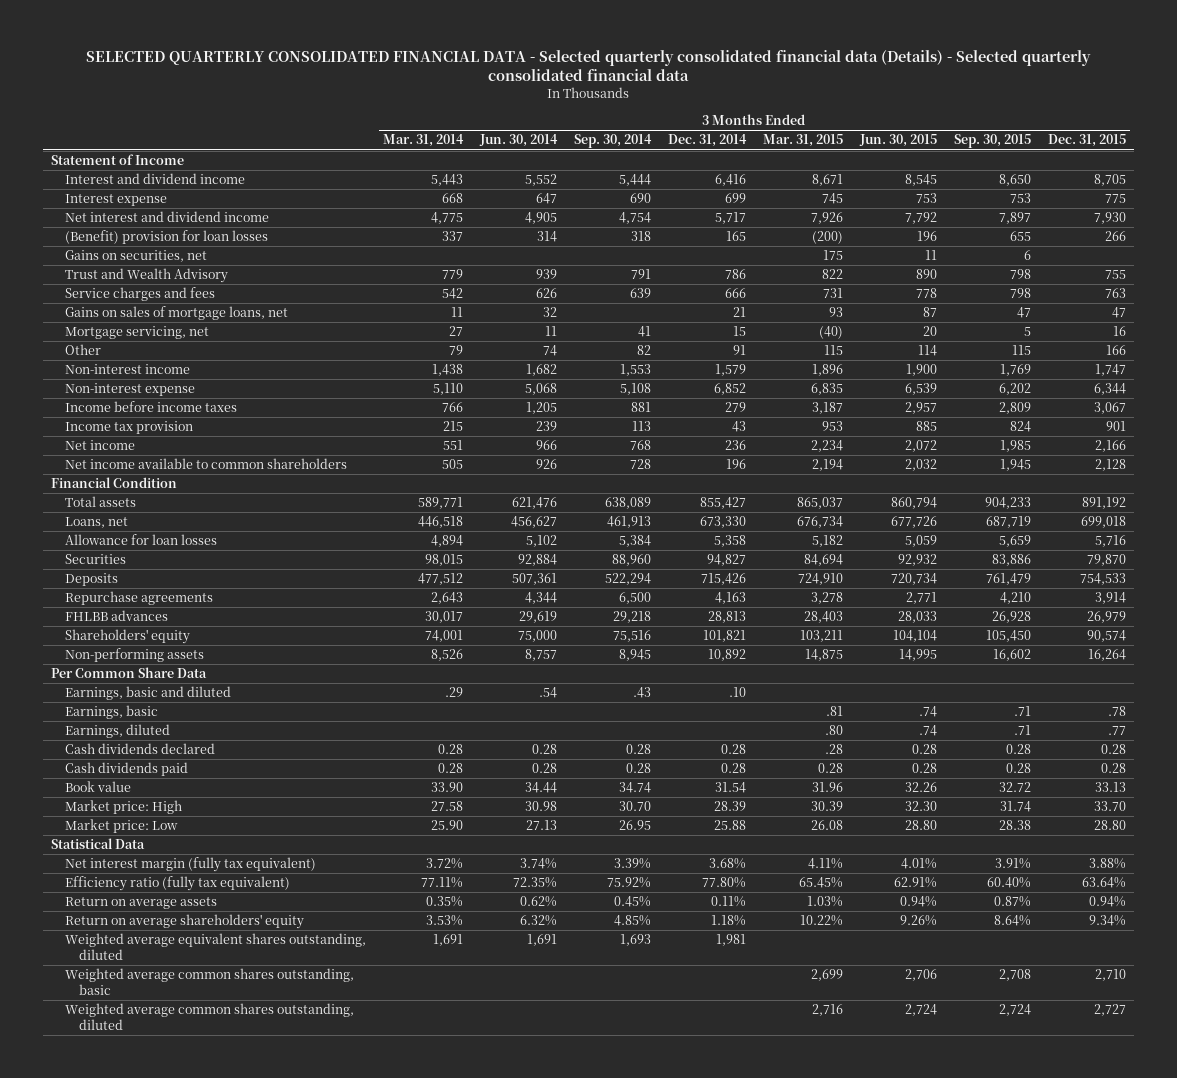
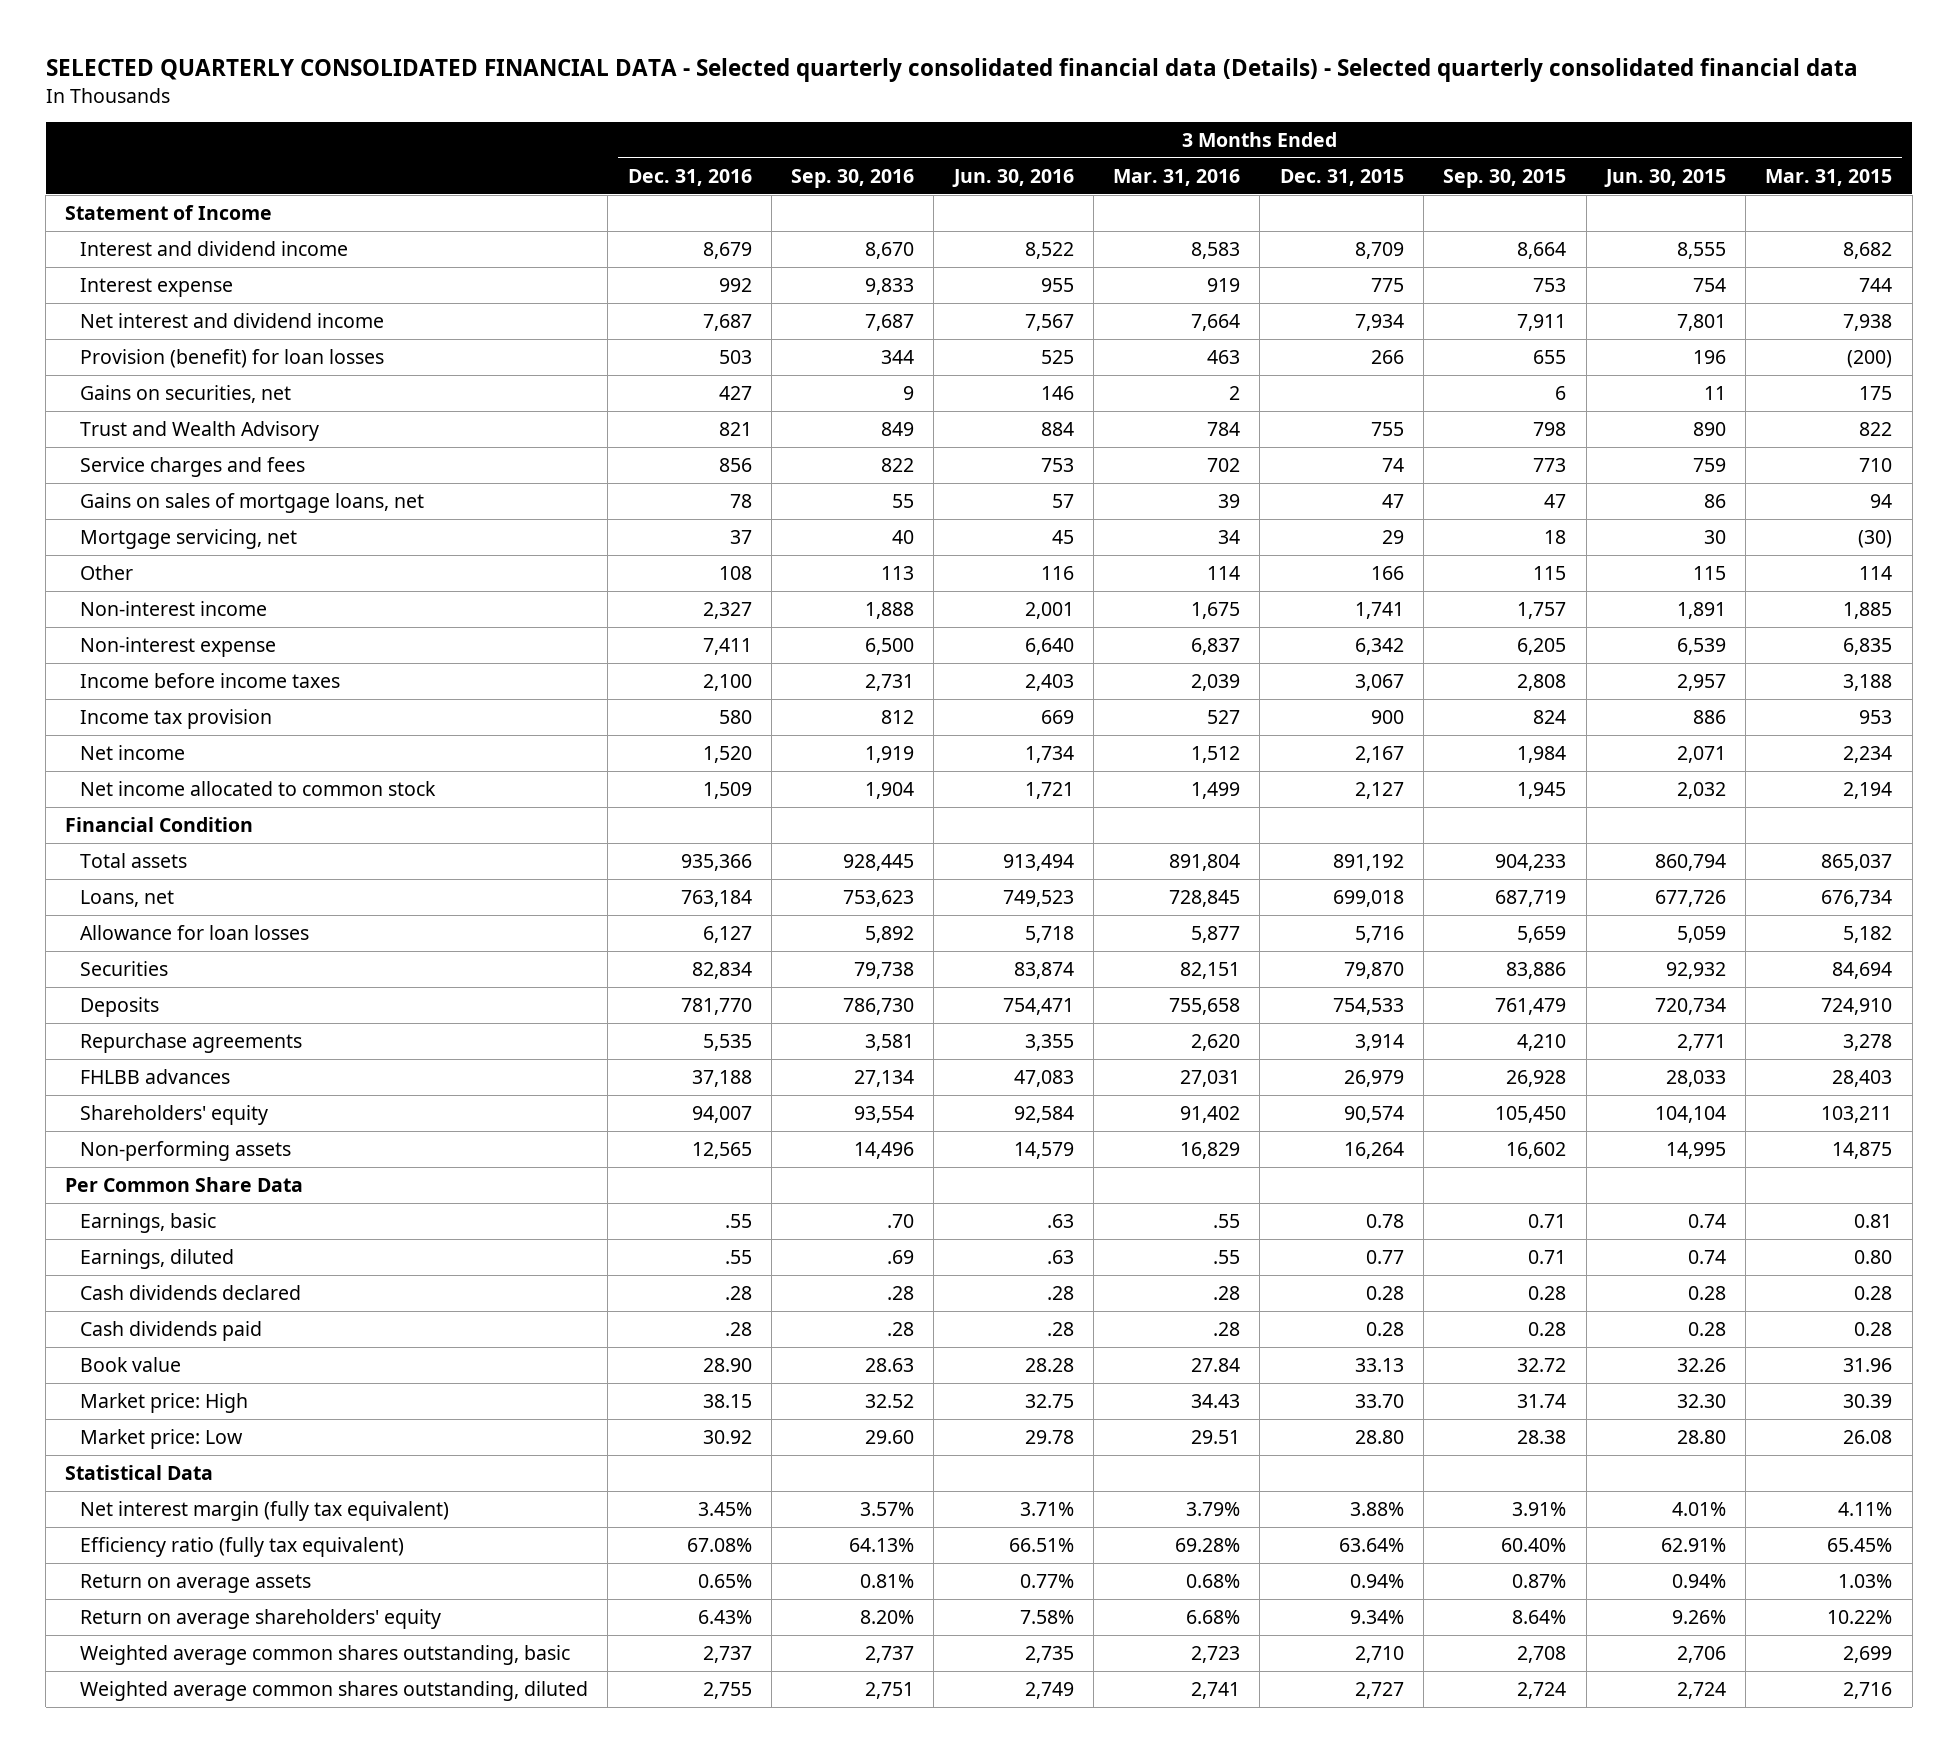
[383,134,465,148] Mar. 31, 2014 -> none
[478,134,558,148] Jun. 30, 2014 -> none
[573,134,652,149] Sep. 30, 2014 -> none
[667,134,747,148] Dec. 31, 2014 -> none
none -> [627,168,752,186] Dec. 31, 2016
none -> [791,168,915,188] Sep. 30, 2016
none -> [951,168,1074,187] Jun. 30, 2016
none -> [1113,168,1241,186] Mar. 31, 2016
[811,174,843,187] 8,671 -> [1843,241,1893,259] 8,682
[904,174,937,187] 8,545 -> [1676,241,1726,259] 8,555
[998,174,1031,187] 8,650 -> [1517,241,1567,259] 8,664
[1093,174,1126,187] 8,705 -> [1354,241,1404,259] 8,709
[821,193,843,205] 745 -> [1859,277,1893,292] 744
[915,193,937,204] 753 -> [1692,277,1726,292] 754
[810,212,843,225] 7,926 -> [1843,313,1893,331] 7,938
[904,212,937,225] 7,792 -> [1676,313,1726,331] 7,801
[998,212,1031,225] 7,897 -> [1517,313,1567,331] 7,911
[1093,212,1126,225] 7,930 -> [1354,313,1404,331] 7,934
[65,230,269,245] (Benefit) provision for loan losses -> [79,348,384,368] Provision (benefit) for loan losses
[822,288,843,299] 731 -> [1859,457,1893,472] 710
[915,288,937,299] 778 -> [1692,457,1726,472] 759
[1009,288,1031,299] 798 -> [1533,457,1567,472] 773
[1104,288,1126,299] 763 -> [1381,457,1404,472] 74
[828,307,843,318] 93 -> [1870,493,1893,508] 94
[922,307,937,318] 87 -> [1703,493,1726,508] 86
[818,326,843,340] (40) -> [1858,529,1893,548] (30)
[922,326,937,337] 20 -> [1703,529,1726,544] 30
[1023,327,1031,337] 5 -> [1544,529,1567,544] 18
[1112,326,1126,337] 16 -> [1381,529,1404,544] 29
[823,345,843,356] 115 -> [1859,565,1893,580] 114
[917,345,937,357] 114 -> [1692,565,1726,580] 115
[811,364,843,377] 1,896 -> [1843,601,1893,619] 1,885
[905,364,937,377] 1,900 -> [1676,601,1726,619] 1,891
[999,364,1031,377] 1,769 -> [1517,601,1567,619] 1,757
[1094,364,1126,377] 1,747 -> [1354,601,1404,619] 1,741
[998,383,1031,396] 6,202 -> [1517,637,1567,655] 6,205
[1093,383,1126,396] 6,344 -> [1354,637,1404,655] 6,342
[811,402,843,415] 3,187 -> [1843,673,1893,691] 3,188
[998,402,1031,415] 2,809 -> [1517,673,1567,691] 2,808
[915,421,937,432] 885 -> [1692,709,1726,724] 886
[1105,421,1126,432] 901 -> [1370,709,1404,724] 900
[904,440,937,453] 2,072 -> [1676,745,1726,763] 2,071
[999,440,1031,453] 1,985 -> [1517,745,1567,763] 1,984
[1094,440,1126,453] 2,166 -> [1354,745,1404,763] 2,167
[65,458,348,470] Net income available to common shareholders -> [79,780,436,796] Net income allocated to common stock
[1094,459,1126,472] 2,128 -> [1354,781,1404,799] 2,127
[65,686,232,701] Earnings, basic and diluted -> none
[825,706,843,717] .81 -> [1854,1213,1893,1228] 0.81
[918,706,937,718] .74 -> [1687,1213,1726,1228] 0.74
[1013,706,1031,717] .71 -> [1528,1213,1567,1228] 0.71
[1107,706,1126,717] .78 -> [1365,1213,1404,1228] 0.78
[824,725,843,736] .80 -> [1854,1249,1893,1264] 0.80
[918,725,937,737] .74 -> [1687,1249,1726,1264] 0.74
[1013,725,1031,736] .71 -> [1528,1249,1567,1264] 0.71
[1107,726,1126,736] .77 -> [1365,1249,1404,1264] 0.77
[824,744,843,755] .28 -> [1854,1285,1893,1300] 0.28
[65,933,367,960] Weighted average equivalent shares outstanding, diluted -> none

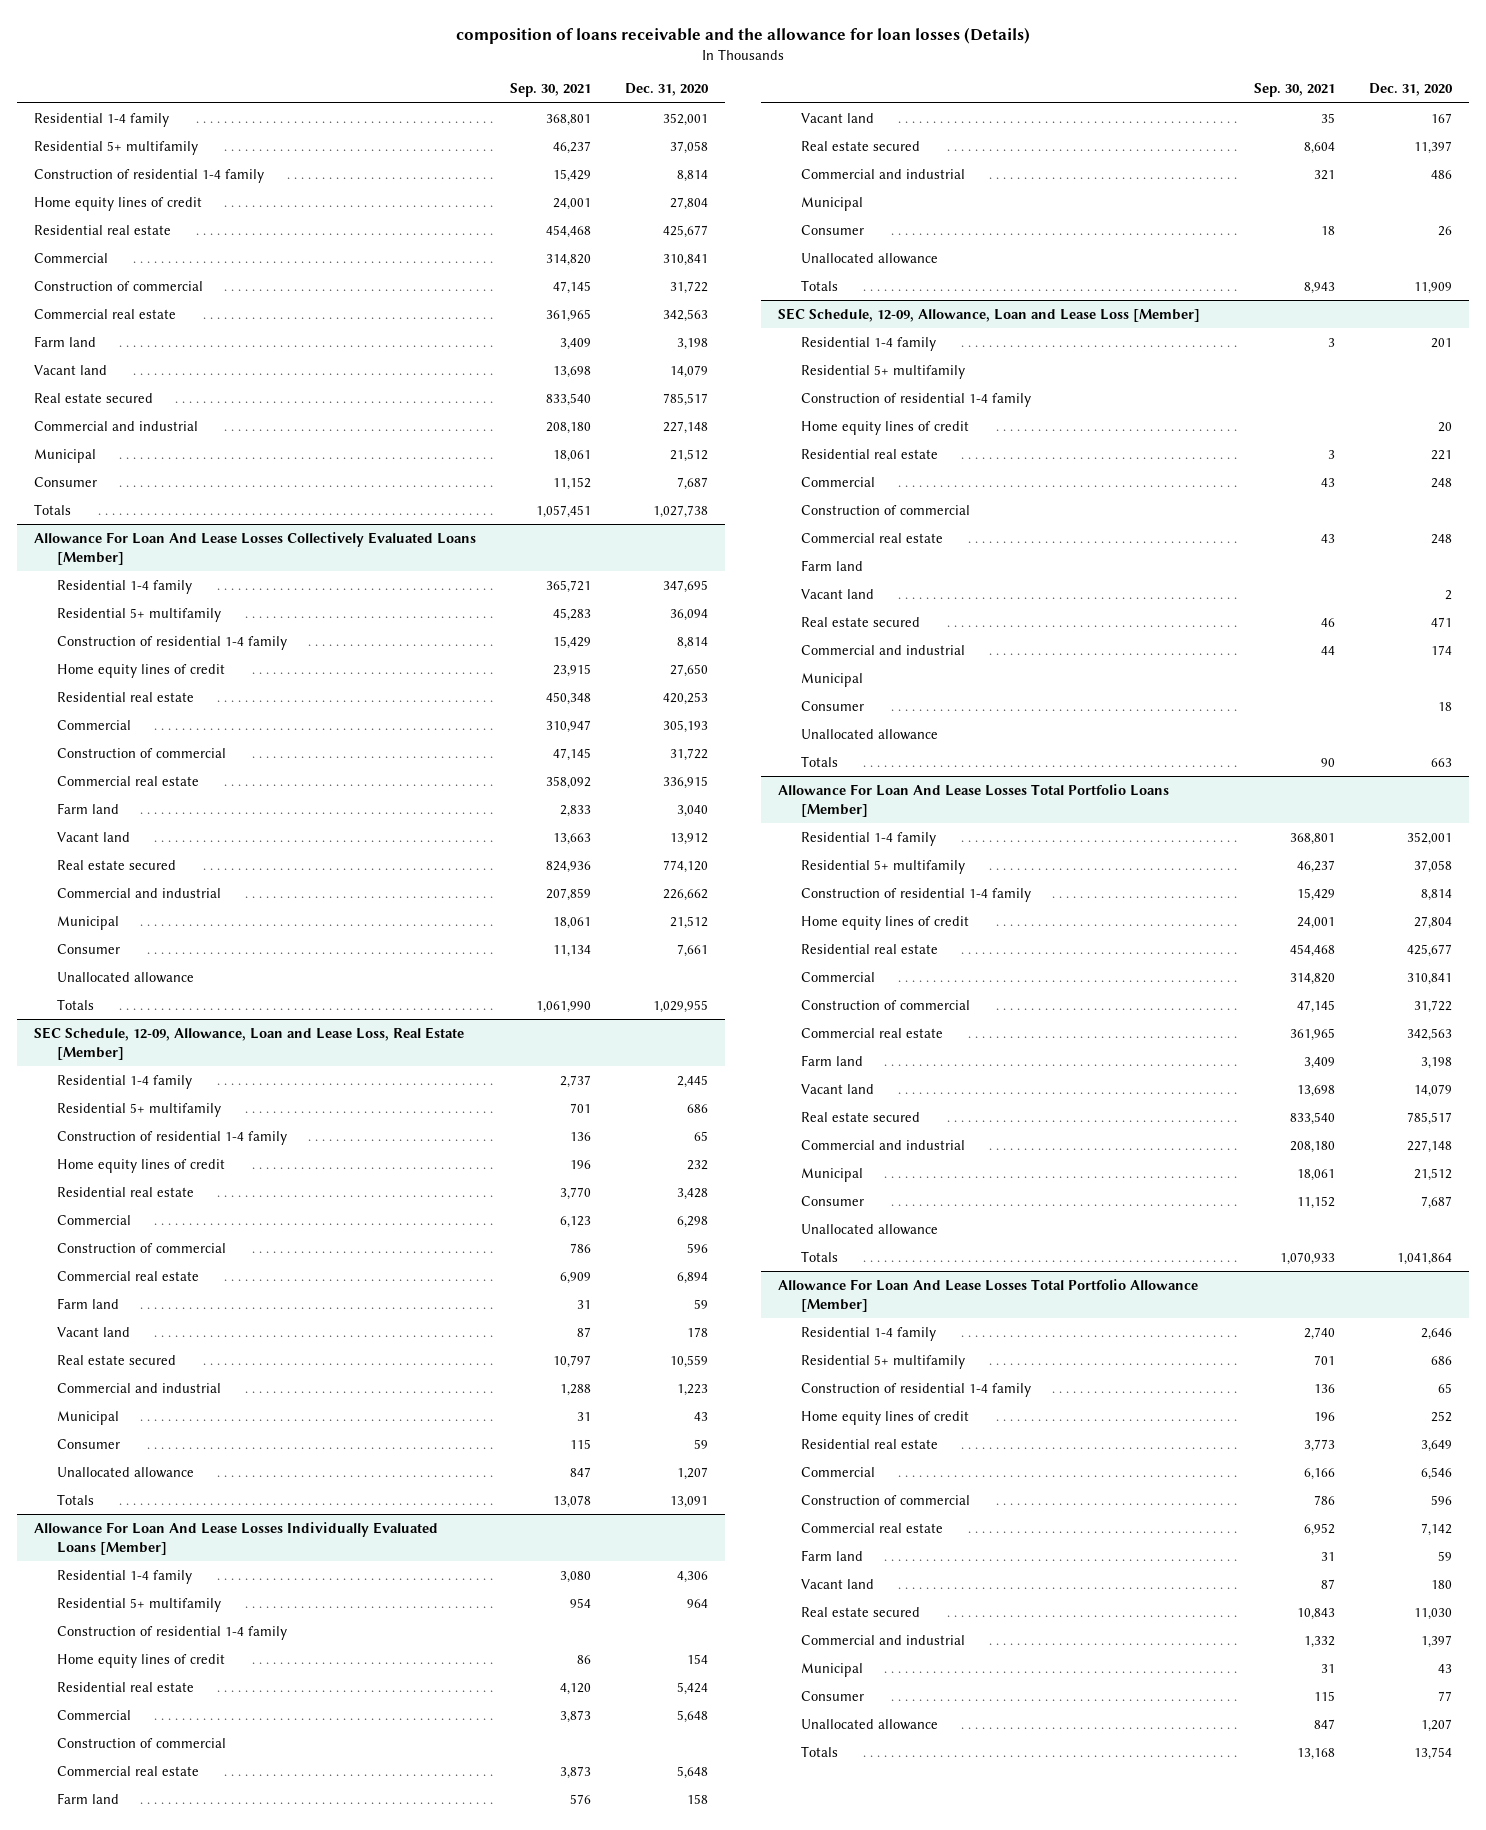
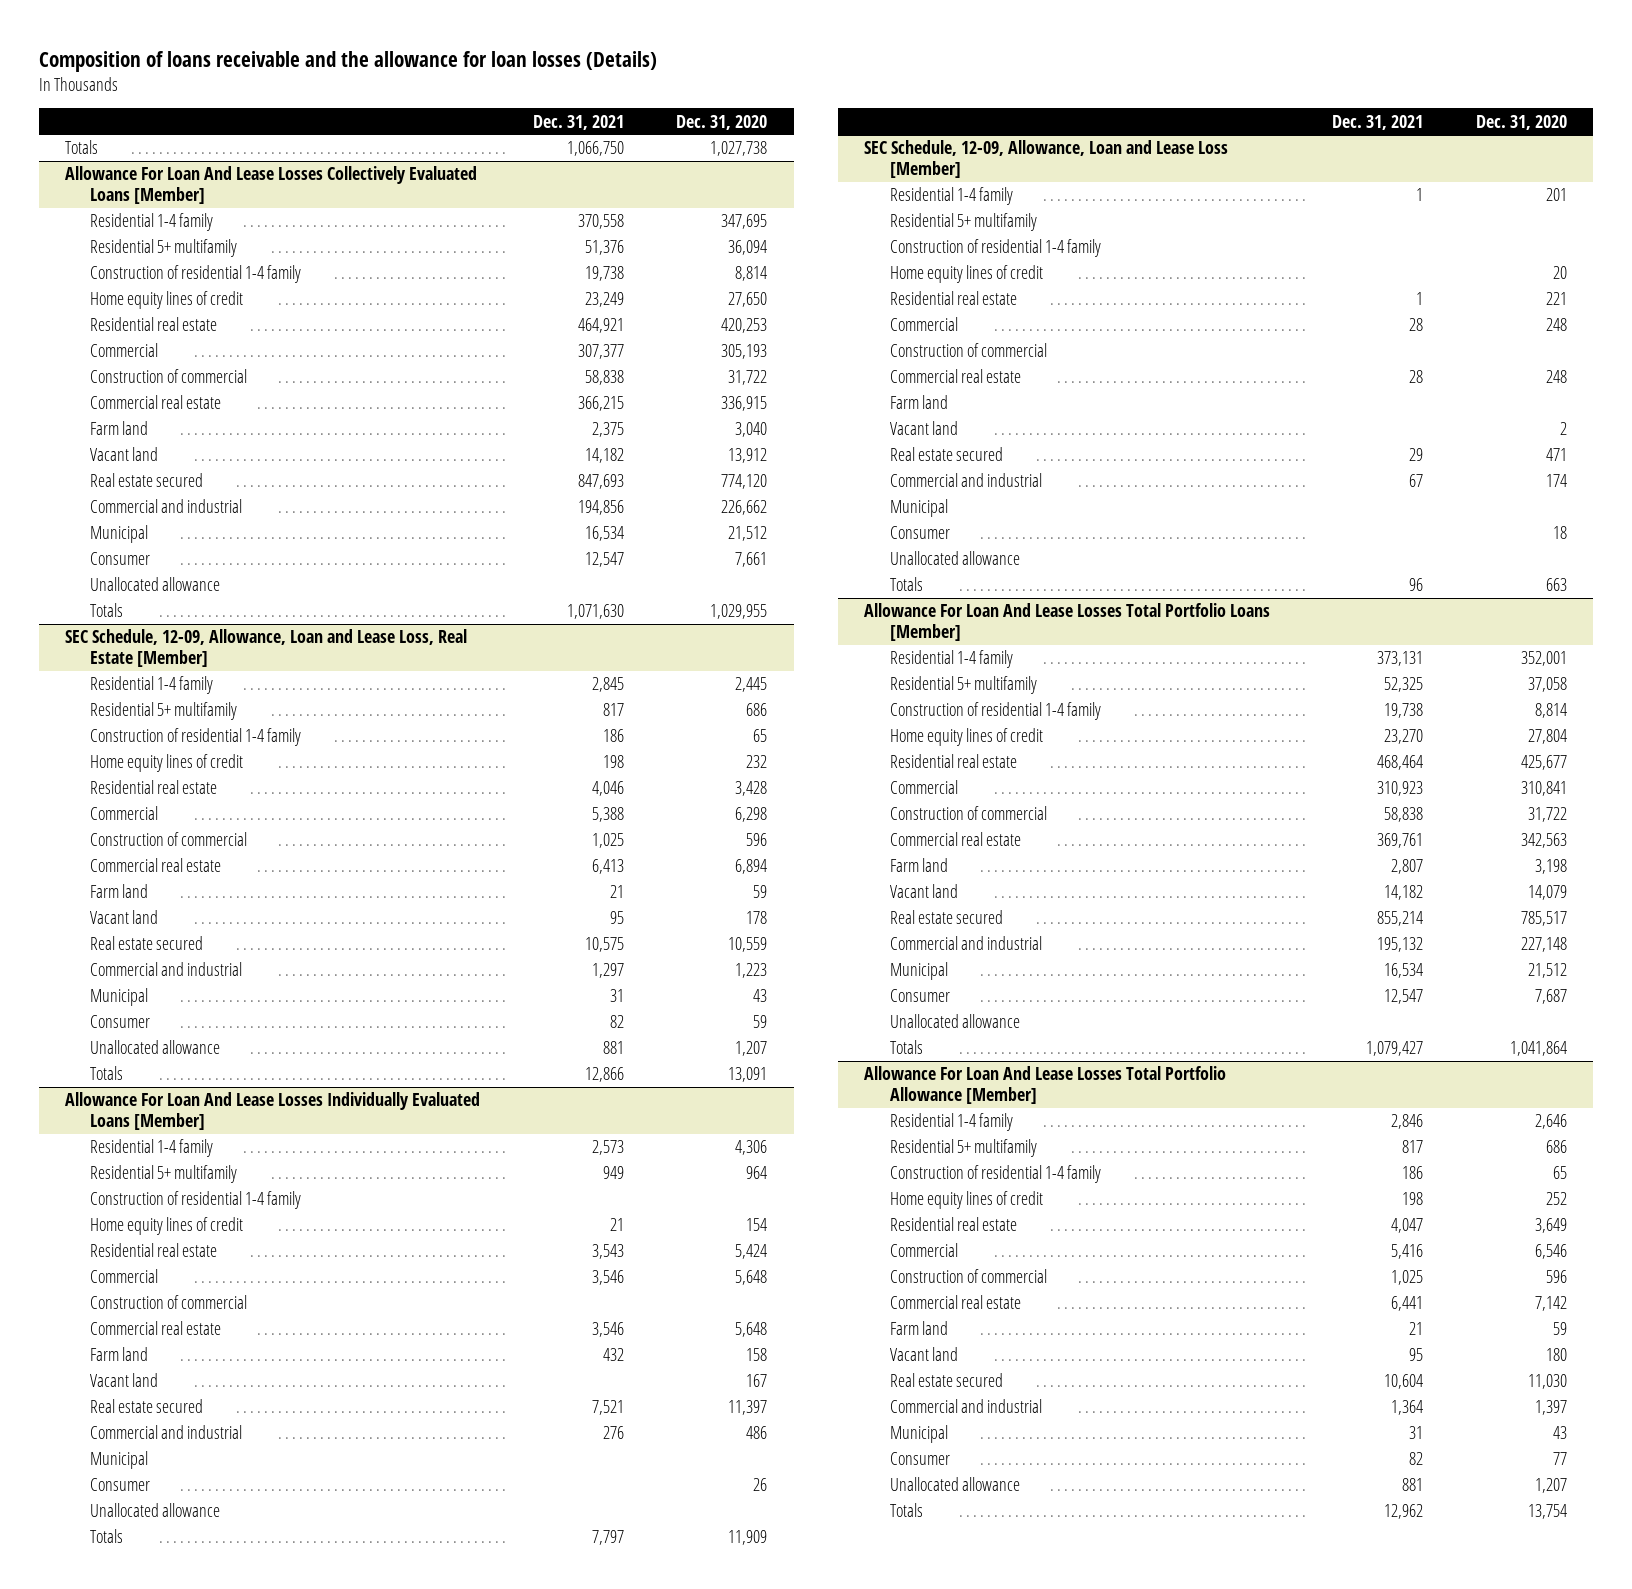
[456,26,1031,44] composition of loans receivable and the allowance for loan losses (Details) -> [38,50,657,72] Composition of loans receivable and the allowance for loan losses (Details)
[509,83,591,98] Sep. 30, 2021 -> none
none -> [532,114,624,130] Dec. 31, 2021
[34,112,170,127] Residential 1-4 family -> none
[34,140,199,155] Residential 5+ multifamily -> none
[34,168,265,183] Construction of residential 1-4 family -> none
[34,196,203,211] Home equity lines of credit -> none
[34,224,172,235] Residential real estate -> none
[34,252,109,263] Commercial -> none
[34,280,204,291] Construction of commercial -> none
[34,308,177,319] Commercial real estate -> none
[34,335,97,347] Farm land -> none
[34,364,108,375] Vacant land -> none
[34,392,154,403] Real estate secured -> none
[34,420,199,431] Commercial and industrial -> none
[34,448,97,463] Municipal -> none
[34,476,98,487] Consumer -> none

